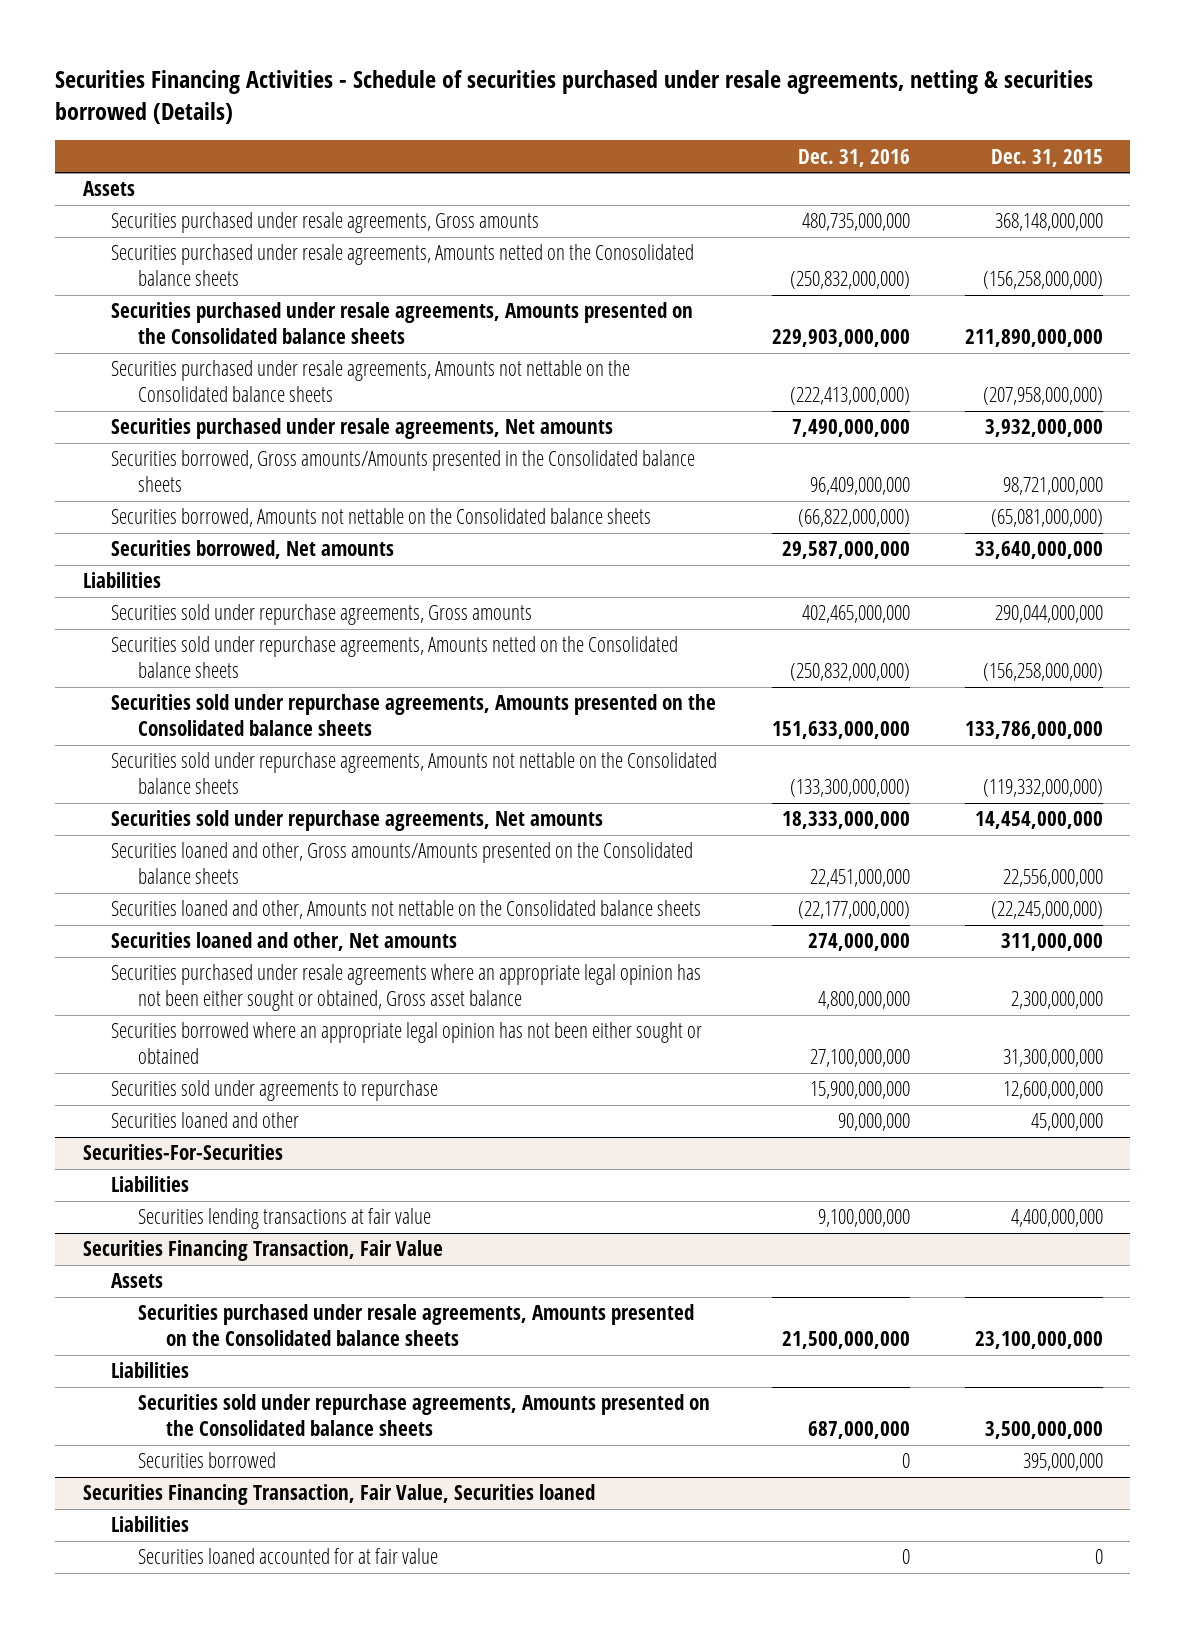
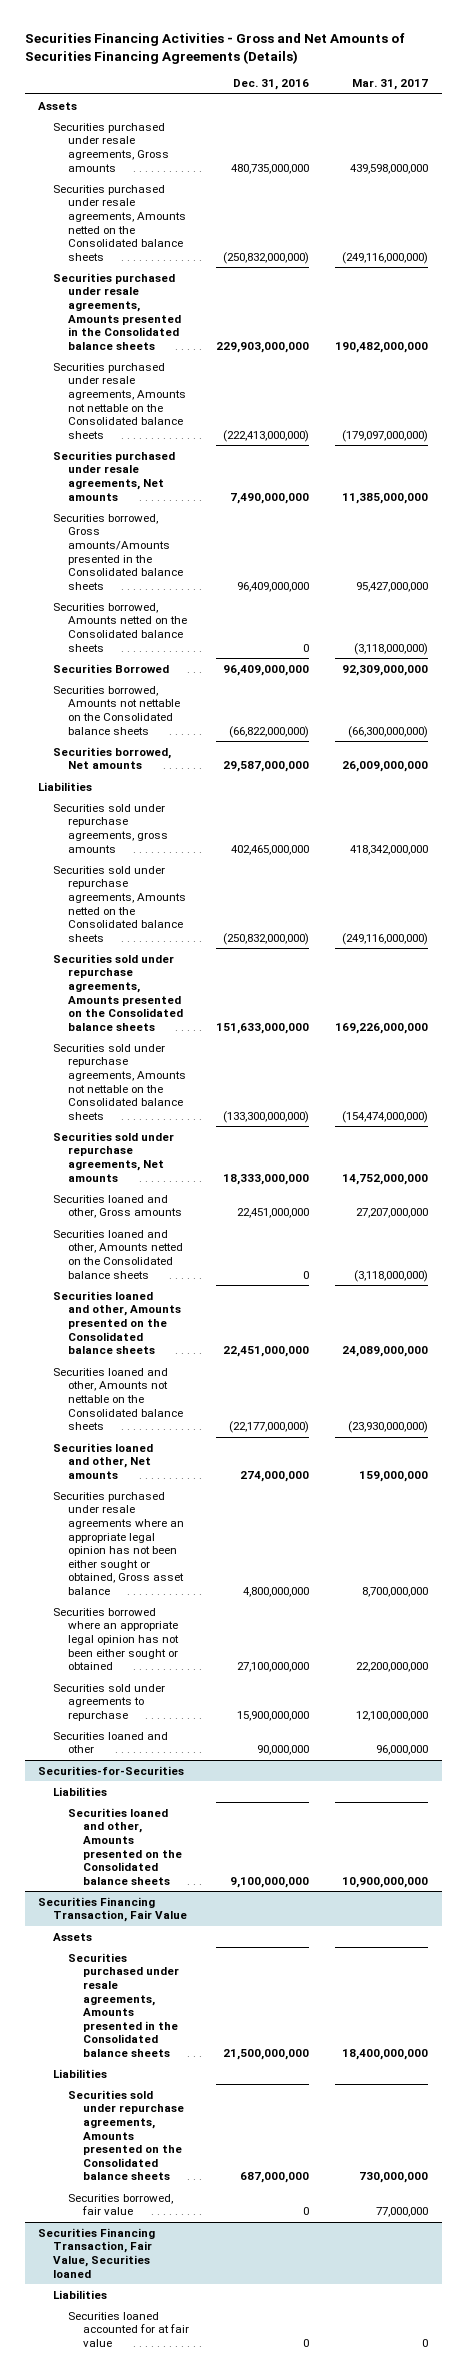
[55,69,1094,124] Securities Financing Activities - Schedule of securities purchased under resale agreements, netting & securities borrowed (Details) -> [25,33,406,65] Securities Financing Activities - Gross and Net Amounts of Securities Financing Agreements (Details)
[990,148,1103,167] Dec. 31, 2015 -> none
none -> [352,79,429,91] Mar. 31, 2017
[110,244,694,286] Securities purchased under resale agreements, Amounts netted on the Conosolidated balance sheets -> [53,184,187,261] Securities purchased under resale agreements, Amounts netted on the Consolidated balance sheets
[110,302,693,344] Securities purchased under resale agreements, Amounts presented on the Consolidated balance sheets -> [53,272,182,350] Securities purchased under resale agreements, Amounts presented in the Consolidated balance sheets
none -> [53,602,188,652] Securities borrowed, Amounts netted on the Consolidated balance sheets
none -> [53,663,170,673] Securities Borrowed
[110,604,532,626] Securities sold under repurchase agreements, Gross amounts -> [53,803,169,853] Securities sold under repurchase agreements, gross amounts
[110,842,693,884] Securities loaned and other, Gross amounts/Amounts presented on the Consolidated balance sheets -> [53,1194,183,1219] Securities loaned and other, Gross amounts
none -> [53,1229,184,1279] Securities loaned and other, Amounts netted on the Consolidated balance sheets
none -> [53,1290,182,1355] Securities loaned and other, Amounts presented on the Consolidated balance sheets
[83,1144,284,1161] Securities-For-Securities -> [38,1765,185,1775] Securities-for-Securities
[138,1208,432,1230] Securities lending transactions at fair value -> [68,1807,182,1885] Securities loaned and other, Amounts presented on the Consolidated balance sheets
[138,1304,695,1346] Securities purchased under resale agreements, Amounts presented on the Consolidated balance sheets -> [68,1952,179,2058] Securities purchased under resale agreements, Amounts presented in the Consolidated balance sheets
[138,1452,277,1469] Securities borrowed -> [68,2193,174,2216] Securities borrowed, fair value

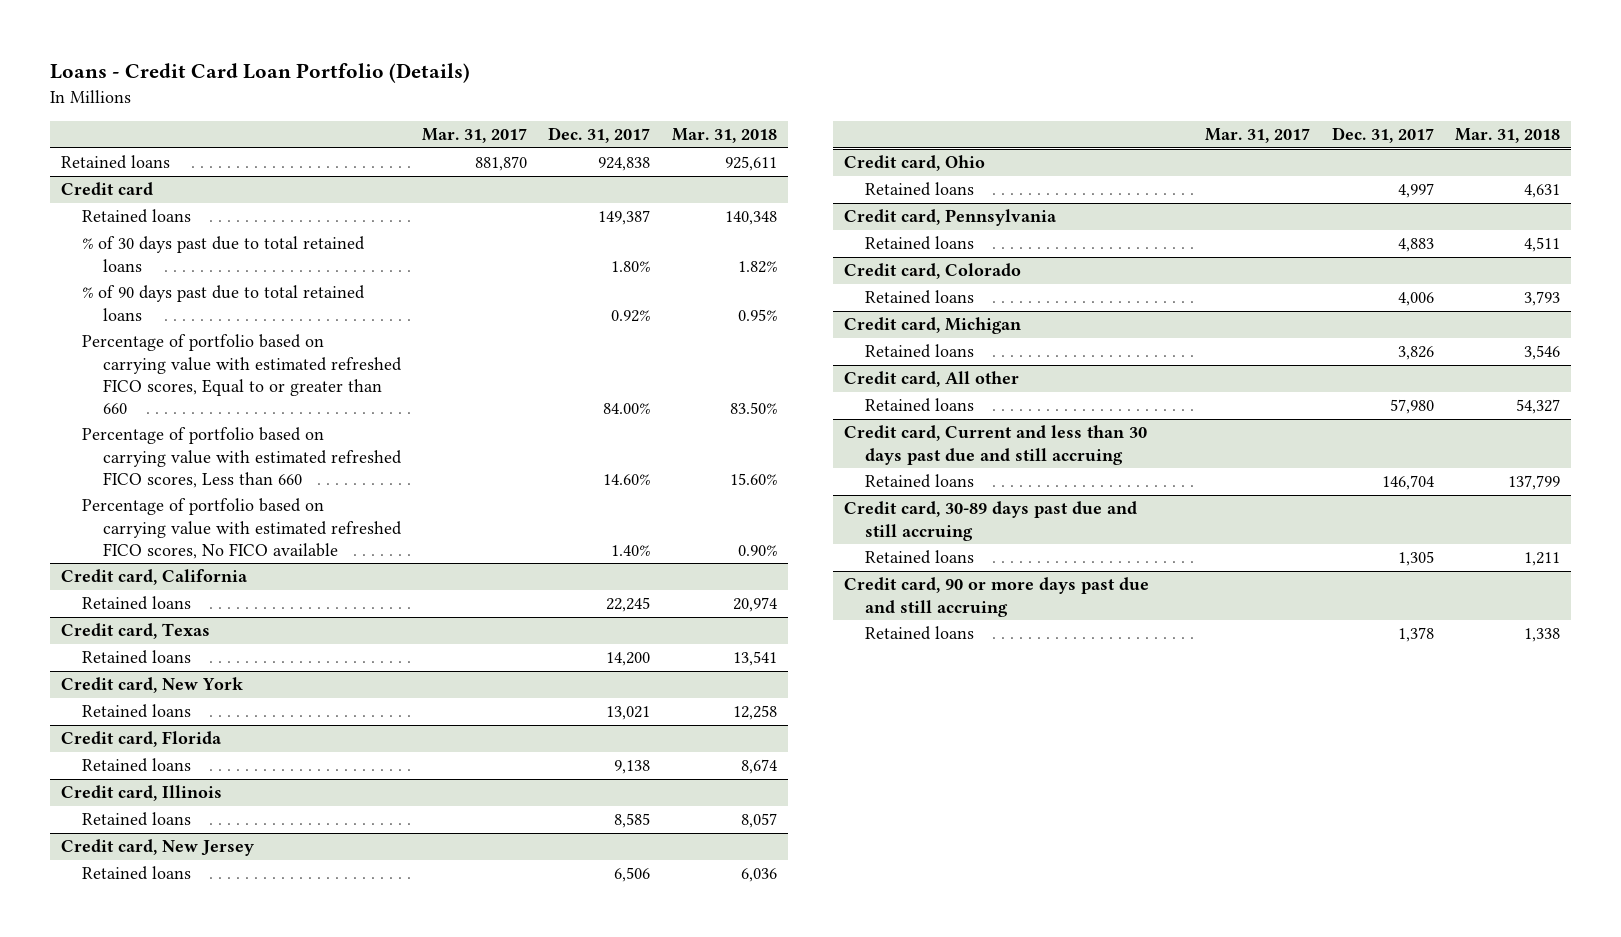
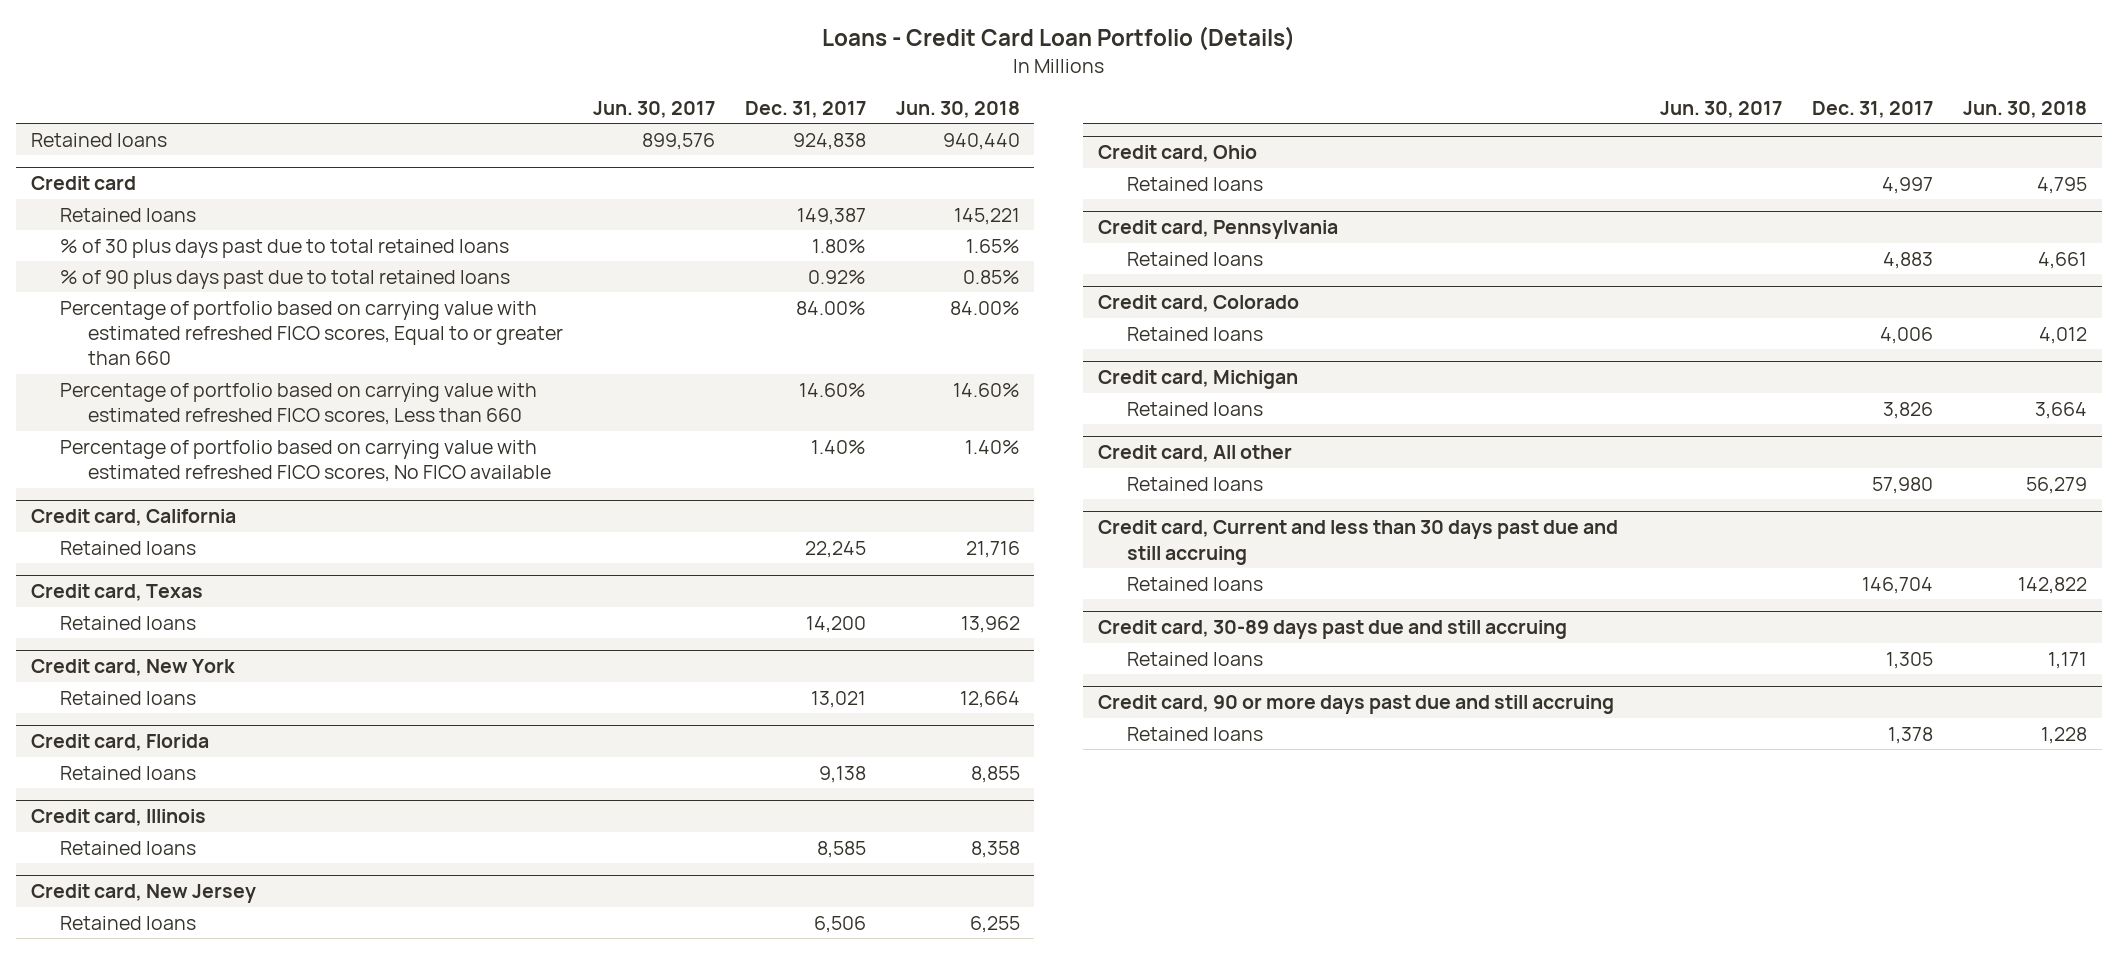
[421,128,527,144] Mar. 31, 2017 -> none
[671,128,777,144] Mar. 31, 2018 -> none
none -> [593,100,716,118] Jun. 30, 2017
none -> [895,100,1020,118] Jun. 30, 2018
[81,236,365,272] % of 30 days past due to total retained loans -> [59,238,509,258] % of 30 plus days past due to total retained loans
[81,285,365,321] % of 90 days past due to total retained loans -> [59,269,510,289] % of 90 plus days past due to total retained loans

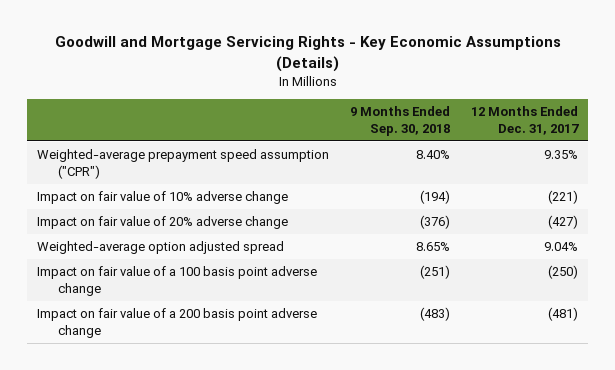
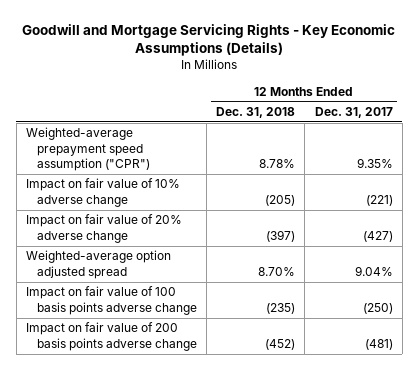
[350,106,451,137] 9 Months Ended Sep. 30, 2018 -> none
none -> [216,107,296,119] Dec. 31, 2018
[37,266,318,296] Impact on fair value of a 100 basis point adverse change -> [25,286,198,315] Impact on fair value of 100 basis points adverse change
[37,308,318,338] Impact on fair value of a 200 basis point adverse change -> [25,322,198,351] Impact on fair value of 200 basis points adverse change

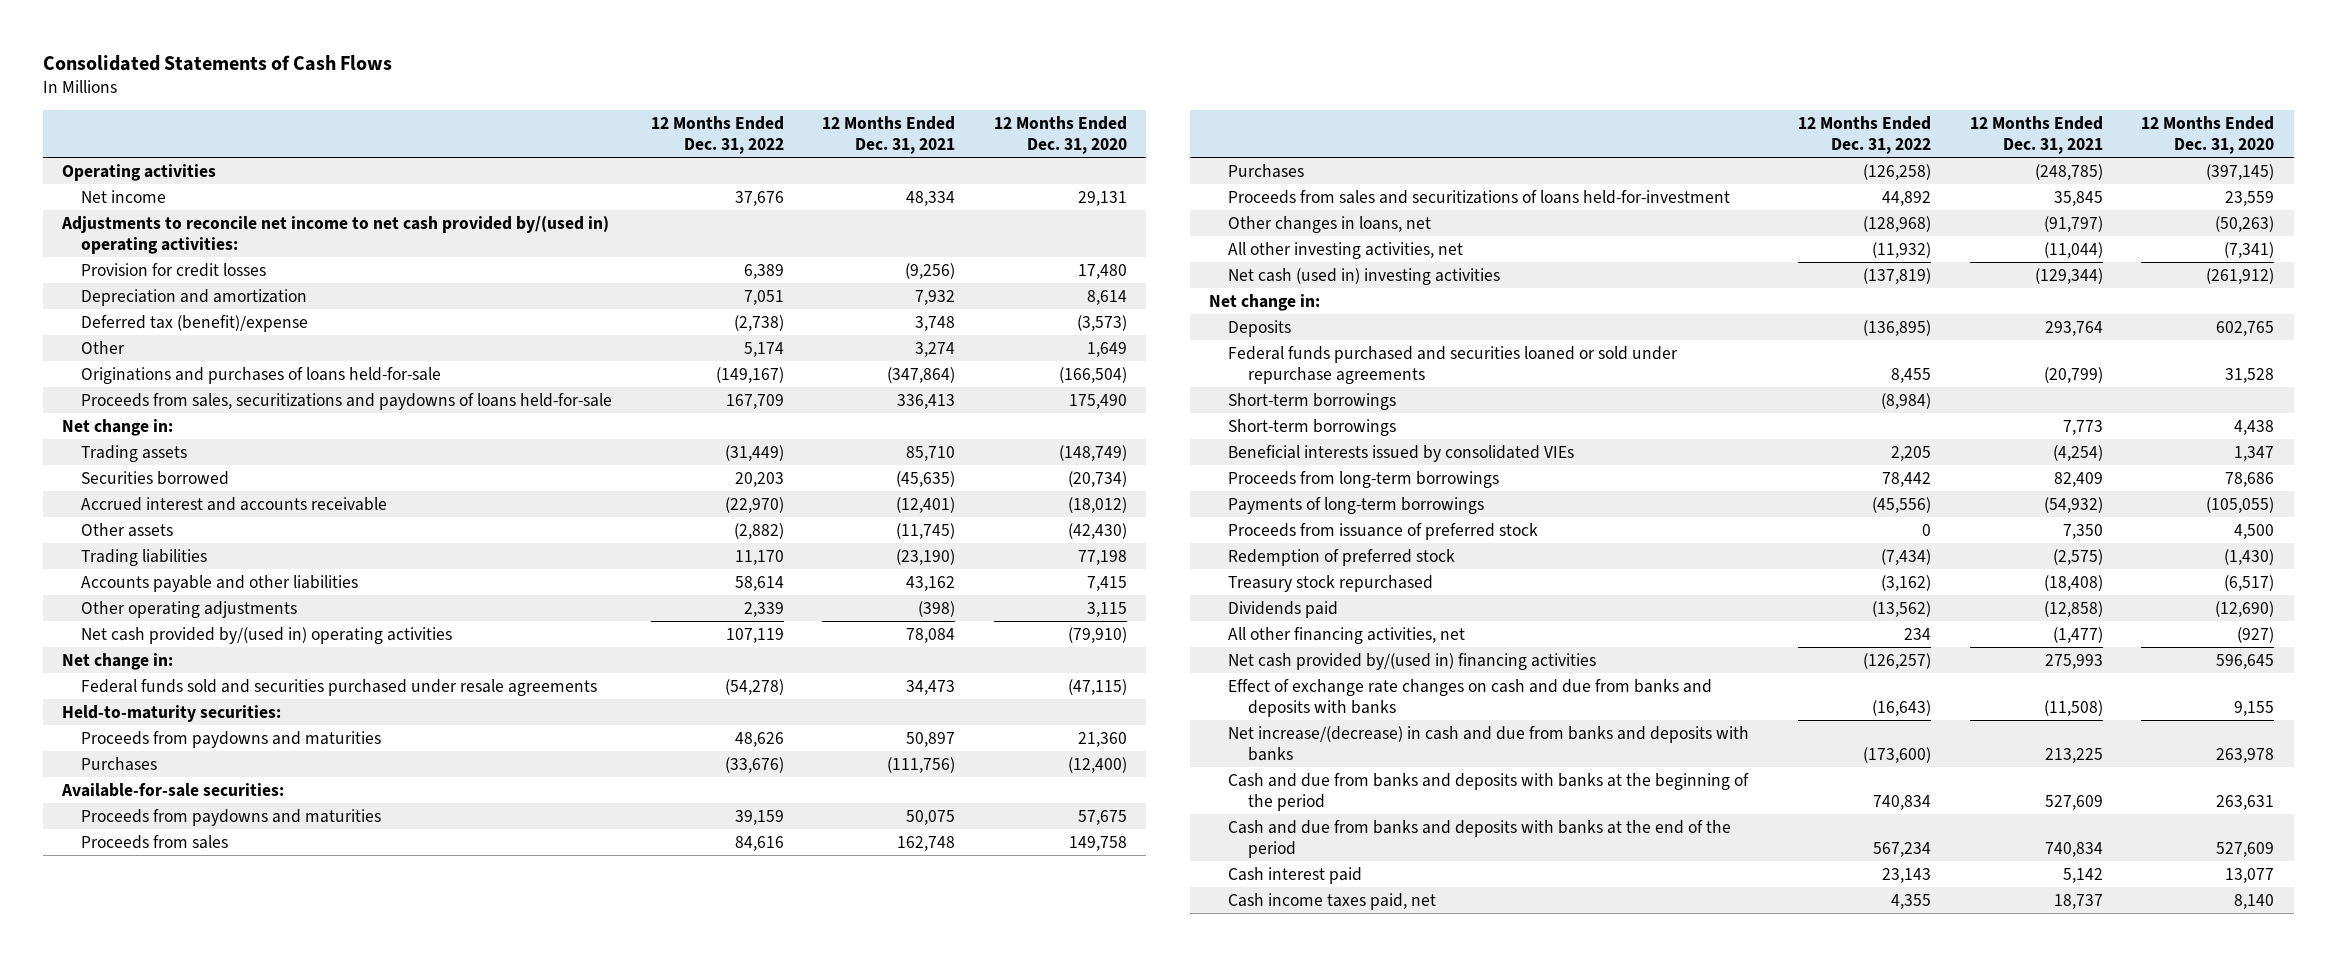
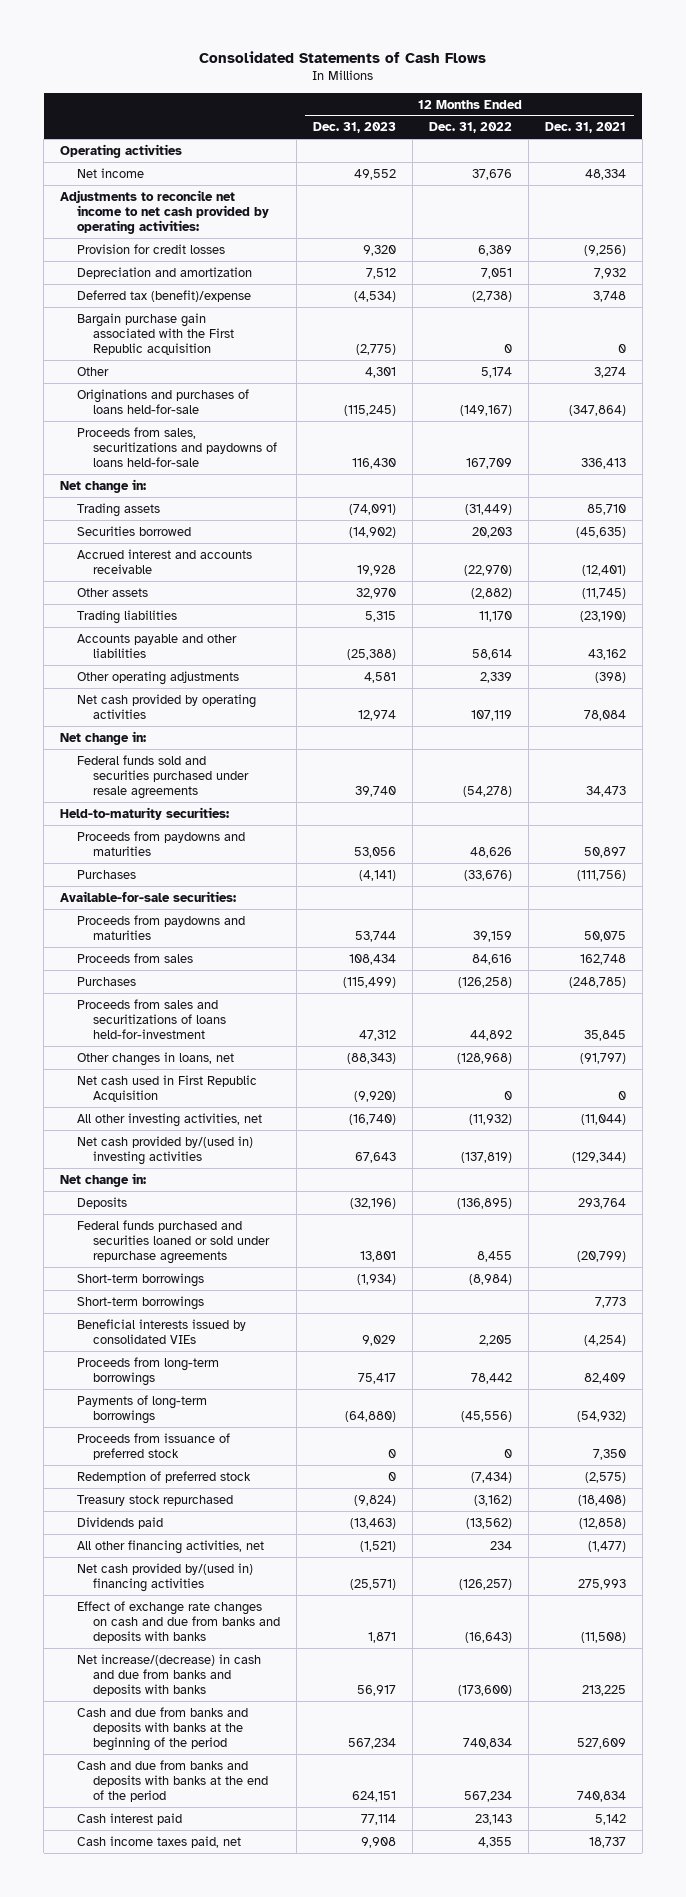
[994,116,1128,154] 12 Months Ended Dec. 31, 2020 -> none
none -> [313,122,397,134] Dec. 31, 2023
[60,215,609,254] Adjustments to reconcile net income to net cash provided by/(used in) operating activities: -> [60,189,269,234] Adjustments to reconcile net income to net cash provided by operating activities:
none -> [76,312,235,355] Bargain purchase gain associated with the First Republic acquisition
[81,626,453,644] Net cash provided by/(used in) operating activities -> [76,693,256,719] Net cash provided by operating activities
none -> [76,1074,257,1102] Net cash used in First Republic Acquisition
[1228,267,1501,285] Net cash (used in) investing activities -> [76,1135,253,1165] Net cash provided by/(used in) investing activities

